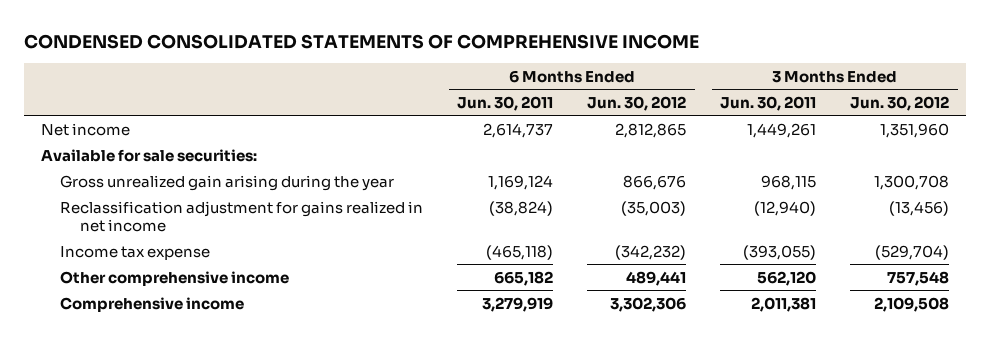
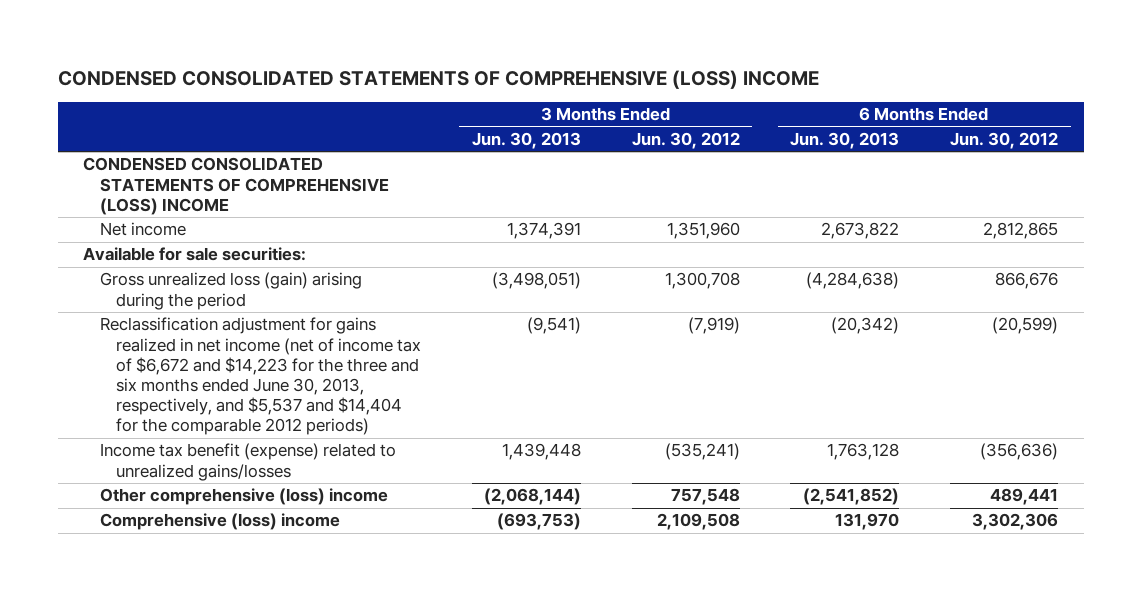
[24,33,700,49] CONDENSED CONSOLIDATED STATEMENTS OF COMPREHENSIVE INCOME -> [58,69,820,89] CONDENSED CONSOLIDATED STATEMENTS OF COMPREHENSIVE (LOSS) INCOME
[457,95,554,111] Jun. 30, 2011 -> none
[720,95,817,111] Jun. 30, 2011 -> none
none -> [471,132,581,150] Jun. 30, 2013
none -> [790,132,900,150] Jun. 30, 2013
none -> [83,157,389,215] CONDENSED CONSOLIDATED STATEMENTS OF COMPREHENSIVE (LOSS) INCOME
[60,174,395,191] Gross unrealized gain arising during the year -> [99,272,362,310] Gross unrealized loss (gain) arising during the period
[60,200,424,232] Reclassification adjustment for gains realized in net income -> [99,317,421,436] Reclassification adjustment for gains realized in net income (net of income tax of $6,672 and $14,223 for the three and six months ended June 30, 2013, respectively, and $5,537 and $14,404 for the comparable 2012 periods)
[621,200,687,216] (35,003) -> [992,317,1059,335] (20,599)
[889,200,950,216] (13,456) -> [687,317,740,335] (7,919)
[60,245,211,260] Income tax expense -> [99,443,396,481] Income tax benefit (expense) related to unrealized gains/losses
[615,244,687,260] (342,232) -> [980,443,1059,461] (356,636)
[875,244,950,260] (529,704) -> [664,443,740,461] (535,241)
[60,270,290,286] Other comprehensive income -> [99,488,388,506] Other comprehensive (loss) income
[60,296,245,312] Comprehensive income -> [99,513,340,531] Comprehensive (loss) income

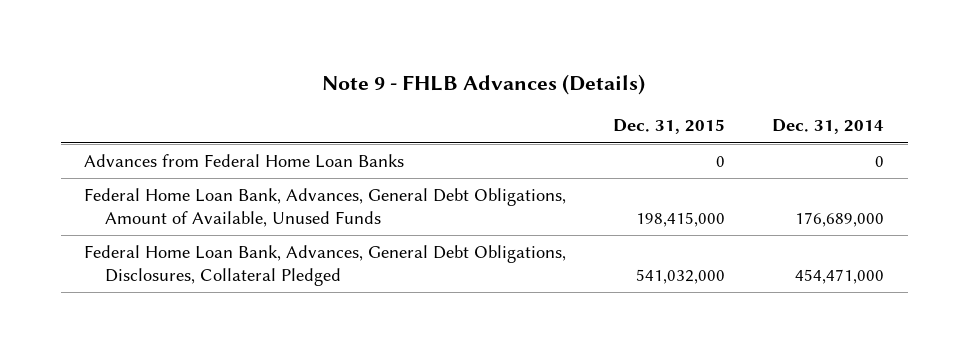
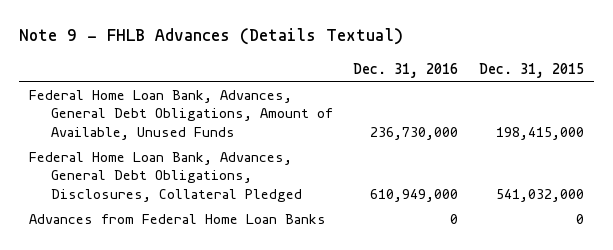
[322,73,646,95] Note 9 - FHLB Advances (Details) -> [18,28,403,46] Note 9 - FHLB Advances (Details Textual)
[772,119,885,135] Dec. 31, 2014 -> none
none -> [353,62,459,78] Dec. 31, 2016
[84,154,405,169] Advances from Federal Home Loan Banks -> [28,213,326,224] Advances from Federal Home Loan Banks

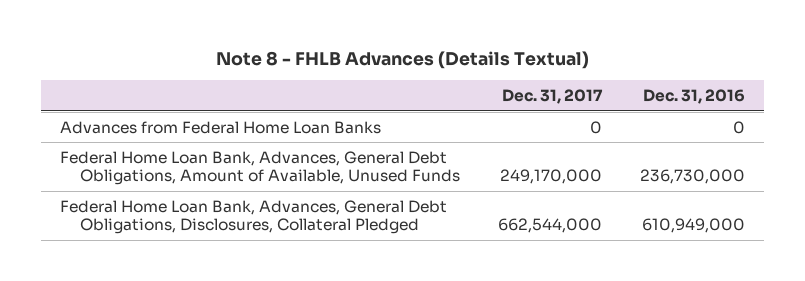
[18,28,403,46] Note 9 - FHLB Advances (Details Textual) -> [215,50,589,69] Note 8 - FHLB Advances (Details Textual)
[479,62,585,78] Dec. 31, 2015 -> none
none -> [501,88,603,104] Dec. 31, 2017
[28,213,326,224] Advances from Federal Home Loan Banks -> [60,120,382,134] Advances from Federal Home Loan Banks

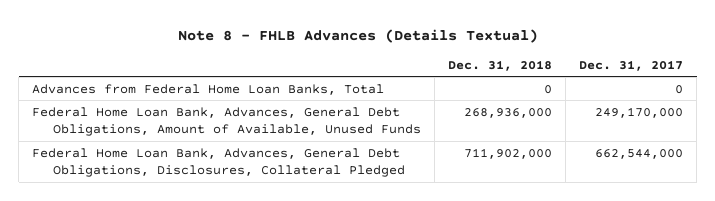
[643,88,746,104] Dec. 31, 2016 -> none
none -> [448,59,553,71] Dec. 31, 2018
[60,120,382,134] Advances from Federal Home Loan Banks -> [31,83,384,95] Advances from Federal Home Loan Banks, Total

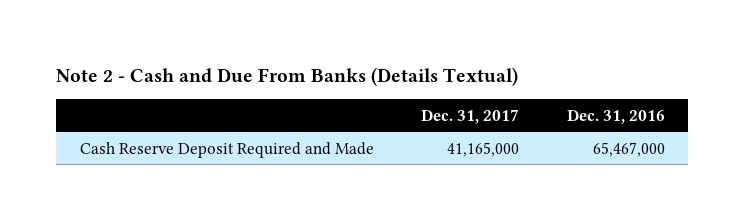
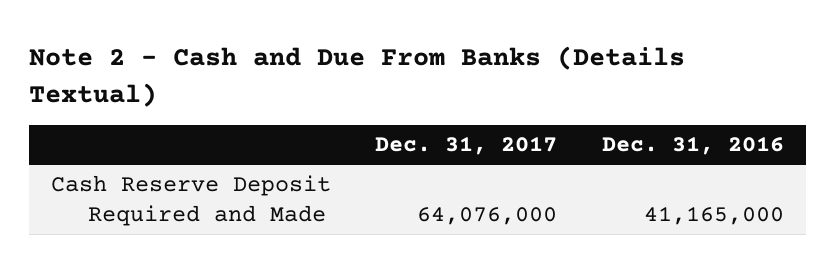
[447,141,520,157] 41,165,000 -> [417,207,558,226] 64,076,000
[592,141,665,157] 65,467,000 -> [643,206,784,226] 41,165,000

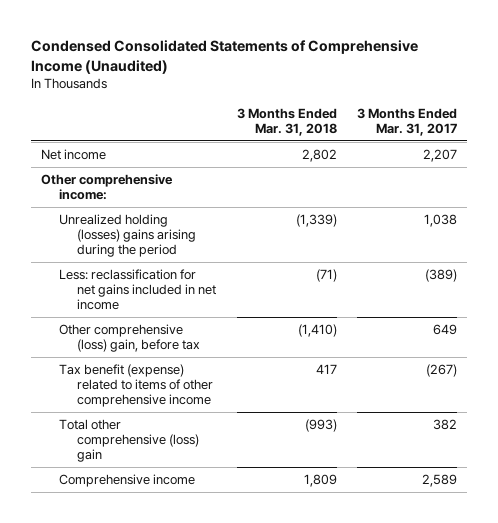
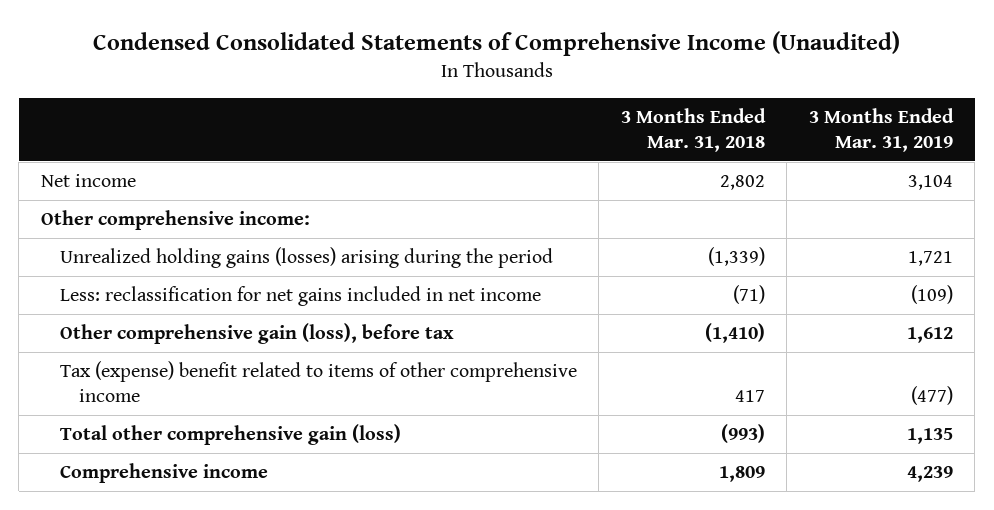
[357,107,458,136] 3 Months Ended Mar. 31, 2017 -> none
none -> [808,108,954,152] 3 Months Ended Mar. 31, 2019
[59,214,197,258] Unrealized holding (losses) gains arising during the period -> [59,247,553,269] Unrealized holding gains (losses) arising during the period
[59,324,201,353] Other comprehensive (loss) gain, before tax -> [59,323,454,345] Other comprehensive gain (loss), before tax
[59,364,214,408] Tax benefit (expense) related to items of other comprehensive income -> [59,361,577,403] Tax (expense) benefit related to items of other comprehensive income
[59,419,200,463] Total other comprehensive (loss) gain -> [59,424,401,446] Total other comprehensive gain (loss)

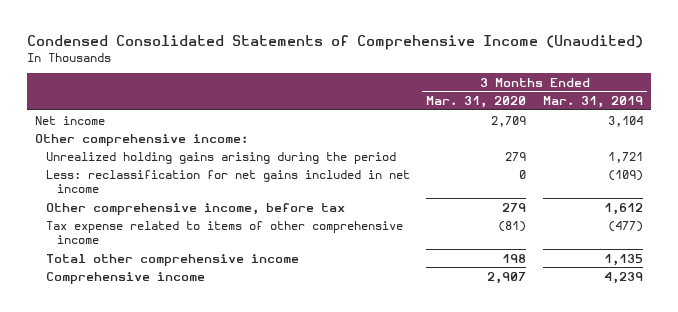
[620,108,766,152] 3 Months Ended Mar. 31, 2018 -> none
none -> [426,96,527,109] Mar. 31, 2020
[59,247,553,269] Unrealized holding gains (losses) arising during the period -> [46,151,397,164] Unrealized holding gains arising during the period
[59,323,454,345] Other comprehensive gain (loss), before tax -> [46,202,346,215] Other comprehensive income, before tax
[59,361,577,403] Tax (expense) benefit related to items of other comprehensive income -> [46,220,404,245] Tax expense related to items of other comprehensive income
[59,424,401,446] Total other comprehensive gain (loss) -> [46,253,300,266] Total other comprehensive income

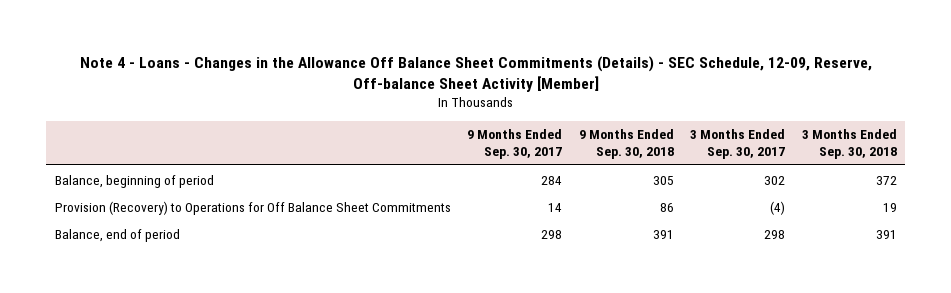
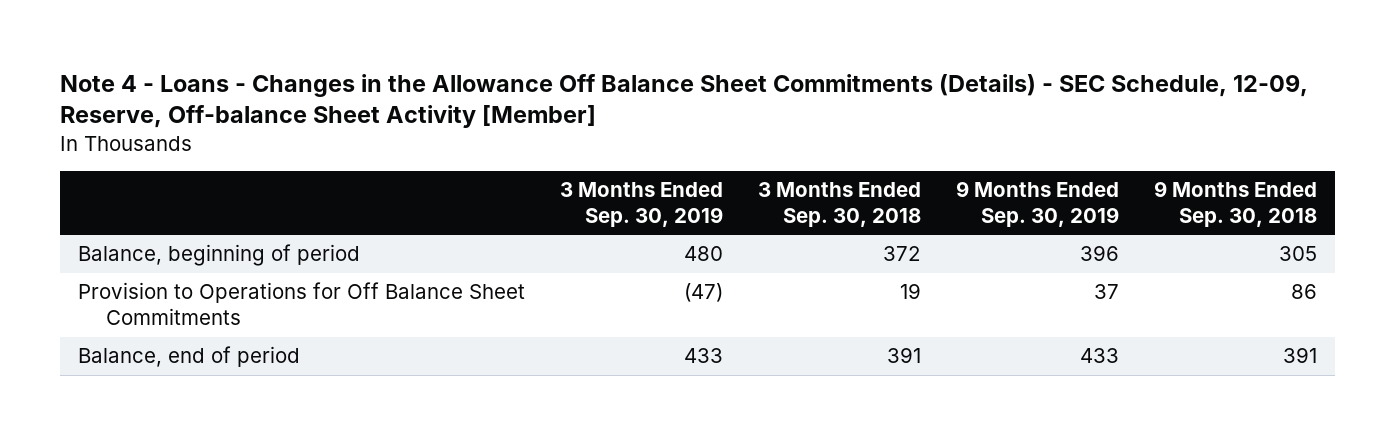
[467,129,563,160] 9 Months Ended Sep. 30, 2017 -> none
[690,129,786,160] 3 Months Ended Sep. 30, 2017 -> none
none -> [559,182,723,227] 3 Months Ended Sep. 30, 2019
none -> [956,181,1120,227] 9 Months Ended Sep. 30, 2019
[54,200,451,215] Provision (Recovery) to Operations for Off Balance Sheet Commitments -> [77,282,525,326] Provision to Operations for Off Balance Sheet Commitments

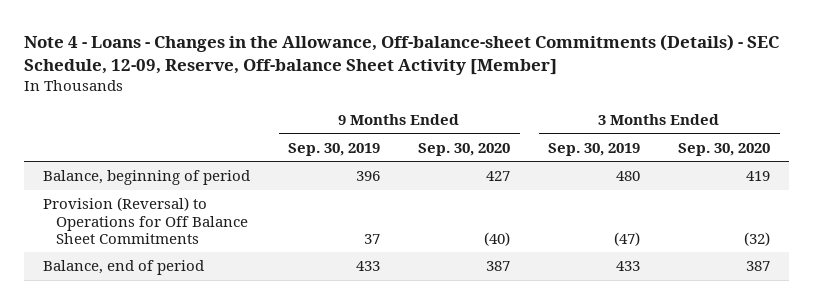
[60,73,1309,129] Note 4 - Loans - Changes in the Allowance Off Balance Sheet Commitments (Details) - SEC Schedule, 12-09, Reserve, Off-balance Sheet Activity [Member] -> [24,33,780,75] Note 4 - Loans - Changes in the Allowance, Off-balance-sheet Commitments (Details) - SEC Schedule, 12-09, Reserve, Off-balance Sheet Activity [Member]
[758,182,922,227] 3 Months Ended Sep. 30, 2018 -> none
[1154,181,1318,227] 9 Months Ended Sep. 30, 2018 -> none
none -> [418,142,511,156] Sep. 30, 2020
none -> [678,142,771,156] Sep. 30, 2020
[77,282,525,326] Provision to Operations for Off Balance Sheet Commitments -> [43,197,248,244] Provision (Reversal) to Operations for Off Balance Sheet Commitments

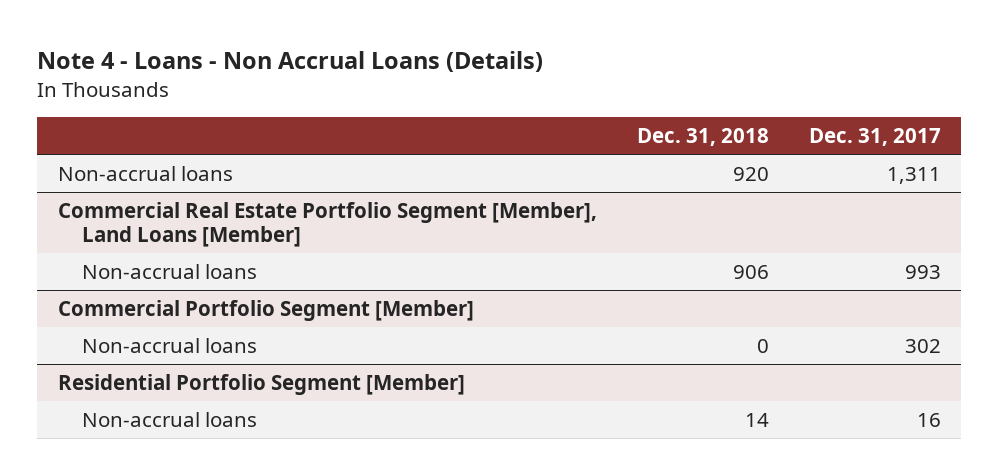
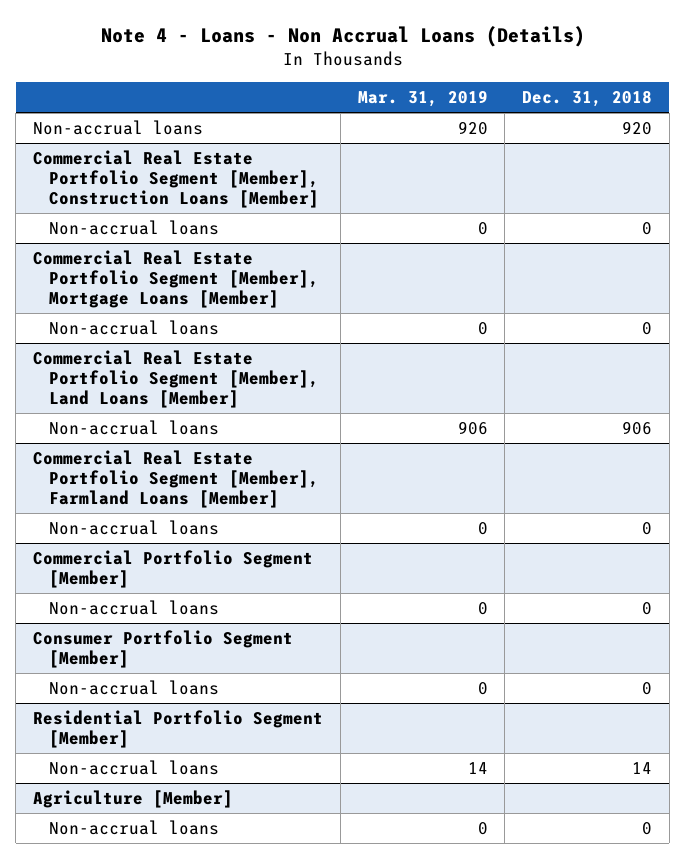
[809,128,942,147] Dec. 31, 2017 -> none
none -> [357,90,488,108] Mar. 31, 2019
none -> [33,150,319,208] Commercial Real Estate Portfolio Segment [Member], Construction Loans [Member]
none -> [48,220,219,236] Non-accrual loans
none -> [33,250,319,308] Commercial Real Estate Portfolio Segment [Member], Mortgage Loans [Member]
none -> [48,320,219,336] Non-accrual loans
none -> [33,450,319,508] Commercial Real Estate Portfolio Segment [Member], Farmland Loans [Member]
none -> [48,520,219,536] Non-accrual loans
none -> [33,630,294,668] Consumer Portfolio Segment [Member]
none -> [48,680,219,696] Non-accrual loans
none -> [33,790,234,809] Agriculture [Member]
none -> [48,820,219,836] Non-accrual loans

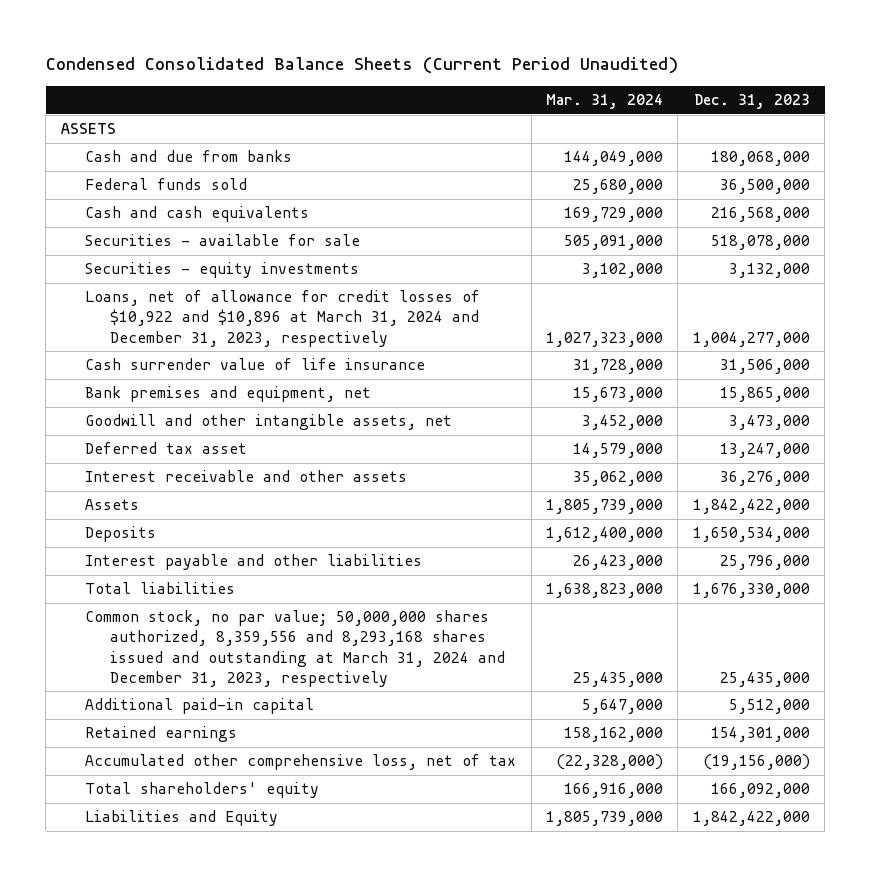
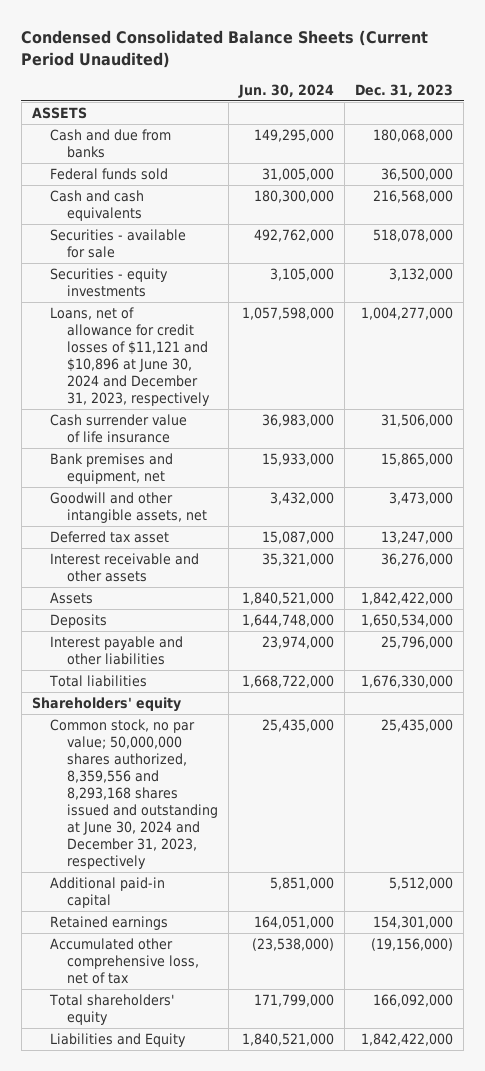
[546,94,664,110] Mar. 31, 2024 -> none
none -> [238,83,335,98] Jun. 30, 2024
[85,290,481,347] Loans, net of allowance for credit losses of $10,922 and $10,896 at March 31, 2024 and December 31, 2023, respectively -> [49,307,211,407] Loans, net of allowance for credit losses of $11,121 and $10,896 at June 30, 2024 and December 31, 2023, respectively
none -> [31,697,181,713] Shareholders' equity
[85,610,505,687] Common stock, no par value; 50,000,000 shares authorized, 8,359,556 and 8,293,168 shares issued and outstanding at March 31, 2024 and December 31, 2023, respectively -> [49,719,219,870] Common stock, no par value; 50,000,000 shares authorized, 8,359,556 and 8,293,168 shares issued and outstanding at June 30, 2024 and December 31, 2023, respectively

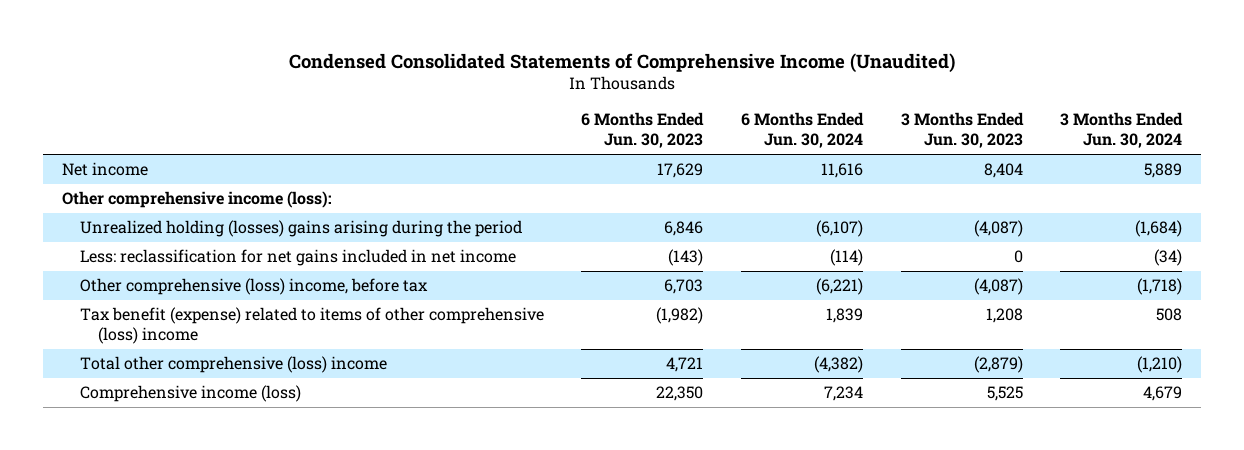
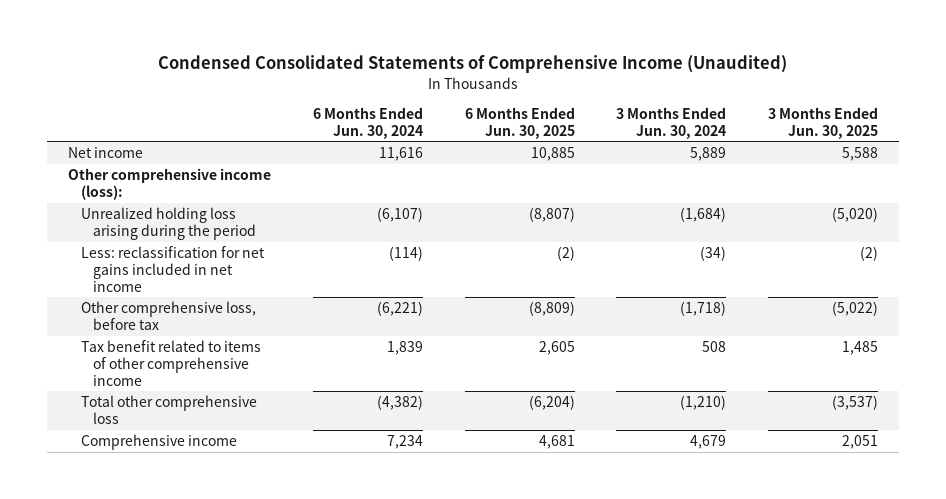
[581,112,705,149] 6 Months Ended Jun. 30, 2023 -> none
[900,112,1024,149] 3 Months Ended Jun. 30, 2023 -> none
none -> [464,106,575,139] 6 Months Ended Jun. 30, 2025
none -> [767,106,878,139] 3 Months Ended Jun. 30, 2025
[79,220,522,238] Unrealized holding (losses) gains arising during the period -> [80,207,257,240] Unrealized holding loss arising during the period
[79,278,428,296] Other comprehensive (loss) income, before tax -> [80,301,256,330] Other comprehensive loss, before tax
[79,307,544,345] Tax benefit (expense) related to items of other comprehensive (loss) income -> [80,340,261,386] Tax benefit related to items of other comprehensive income
[79,356,387,374] Total other comprehensive (loss) income -> [80,395,257,424] Total other comprehensive loss
[79,385,301,403] Comprehensive income (loss) -> [80,434,237,451] Comprehensive income

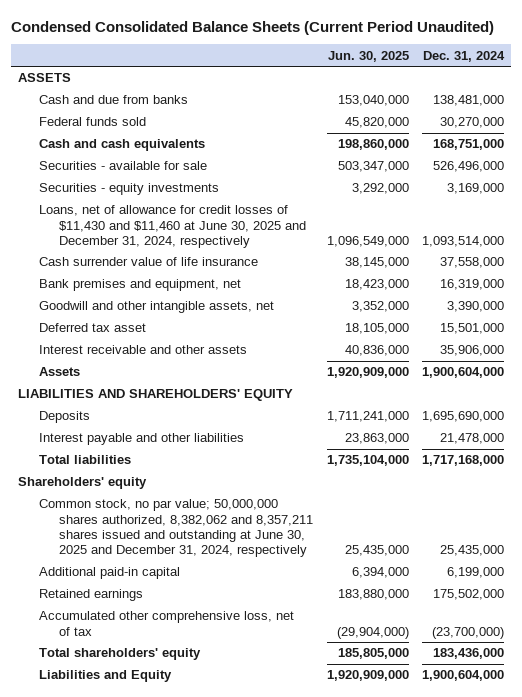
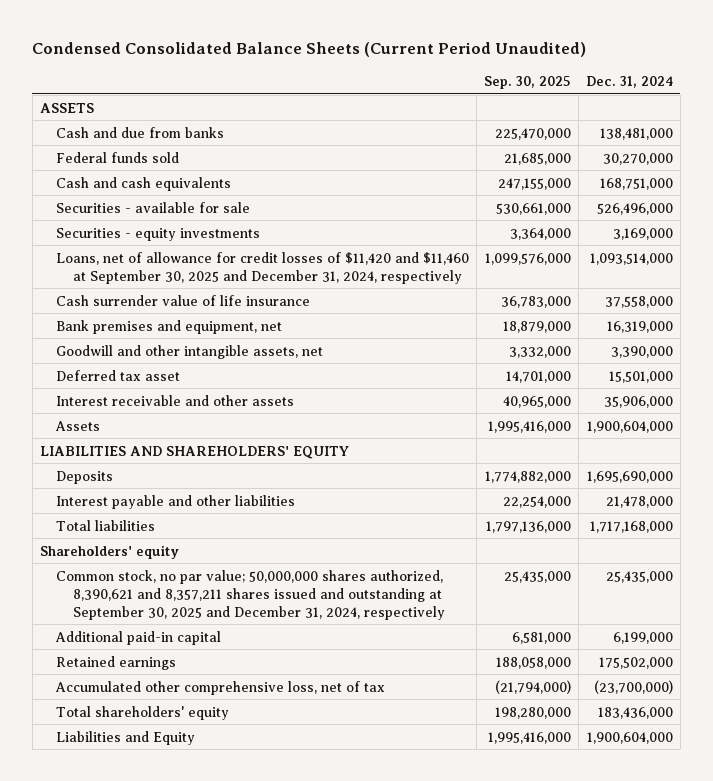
[327,50,409,62] Jun. 30, 2025 -> none
none -> [484,75,572,89] Sep. 30, 2025
[38,205,307,248] Loans, net of allowance for credit losses of $11,430 and $11,460 at June 30, 2025 and December 31, 2024, respectively -> [56,251,470,284] Loans, net of allowance for credit losses of $11,420 and $11,460 at September 30, 2025 and December 31, 2024, respectively
[38,499,314,558] Common stock, no par value; 50,000,000 shares authorized, 8,382,062 and 8,357,211 shares issued and outstanding at June 30, 2025 and December 31, 2024, respectively -> [56,569,446,620] Common stock, no par value; 50,000,000 shares authorized, 8,390,621 and 8,357,211 shares issued and outstanding at September 30, 2025 and December 31, 2024, respectively

